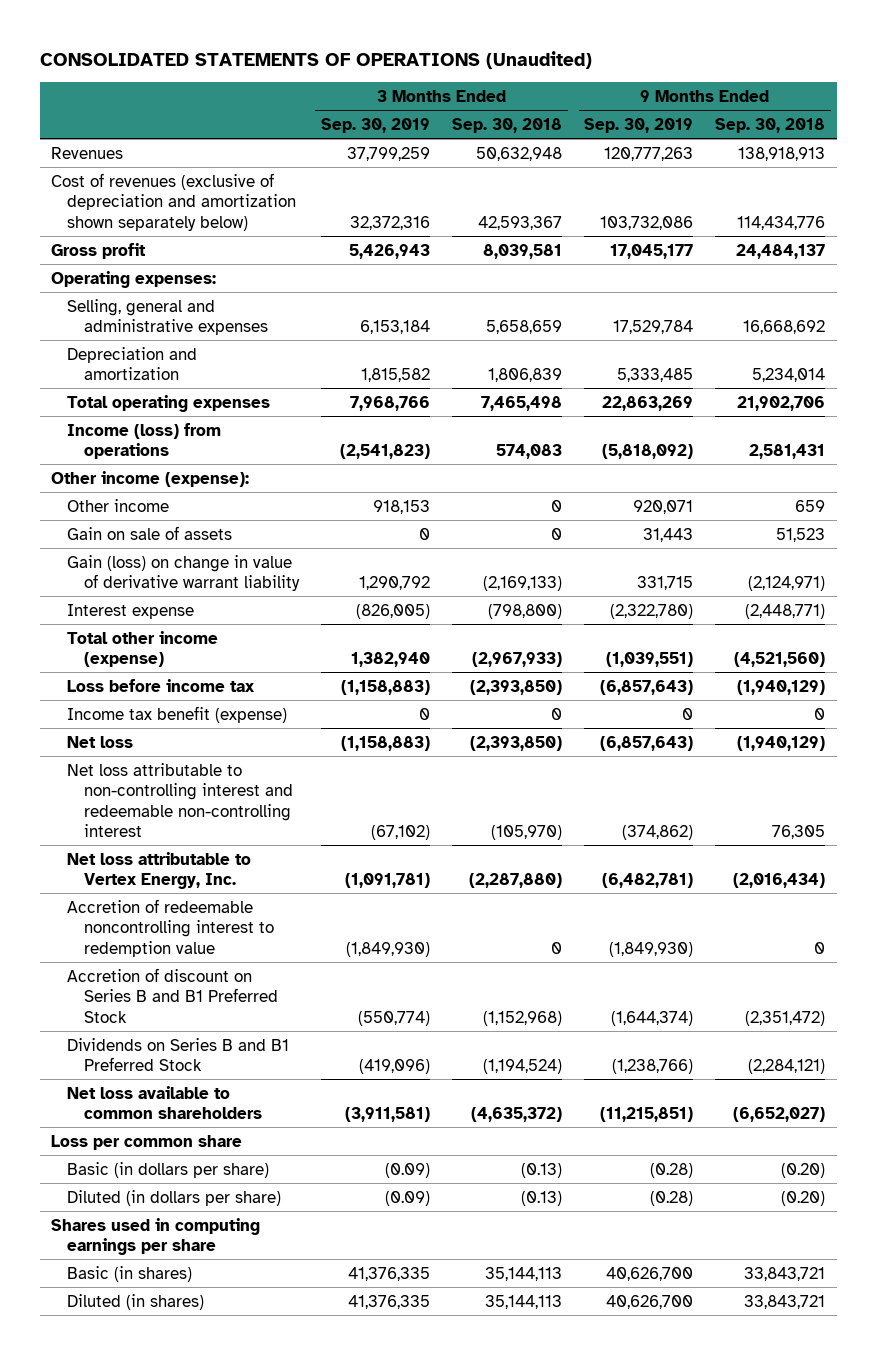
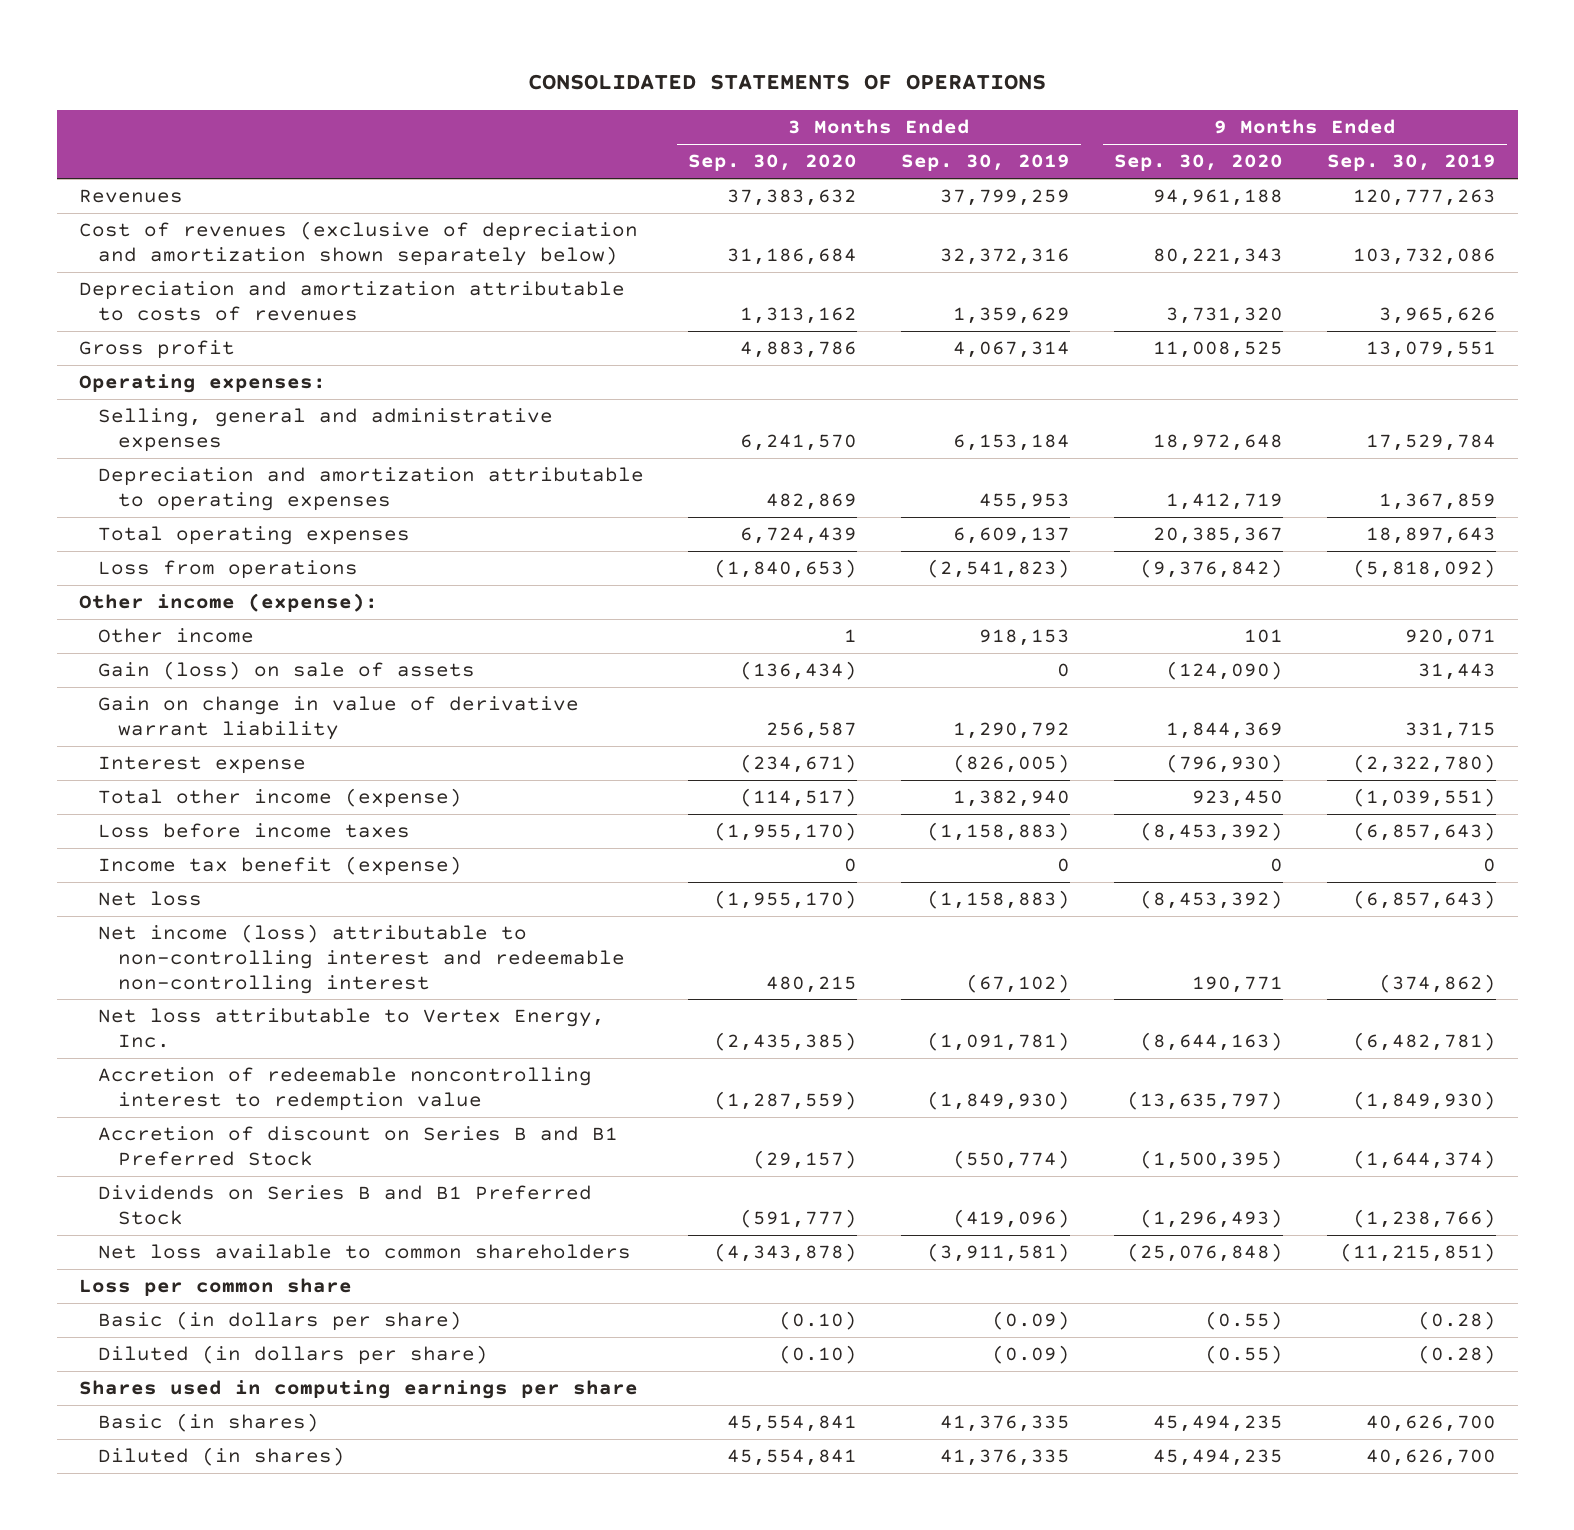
[39,50,592,69] CONSOLIDATED STATEMENTS OF OPERATIONS (Unaudited) -> [528,74,1047,91] CONSOLIDATED STATEMENTS OF OPERATIONS
[452,118,563,134] Sep. 30, 2018 -> none
[715,118,826,134] Sep. 30, 2018 -> none
none -> [688,154,858,172] Sep. 30, 2020
none -> [1113,154,1283,172] Sep. 30, 2020
none -> [78,281,625,321] Depreciation and amortization attributable to costs of revenues
[348,243,430,259] 5,426,943 -> [953,341,1071,359] 4,067,314
[610,243,694,259] 17,045,177 -> [1365,341,1496,359] 13,079,551
[67,346,198,381] Depreciation and amortization -> [98,467,645,511] Depreciation and amortization attributable to operating expenses
[360,368,430,383] 1,815,582 -> [979,492,1071,510] 455,953
[617,368,694,383] 5,333,485 -> [1378,492,1496,510] 1,367,859
[349,395,430,411] 7,968,766 -> [953,527,1071,545] 6,609,137
[602,395,694,411] 22,863,269 -> [1365,527,1496,545] 18,897,643
[67,422,222,460] Income (loss) from operations -> [98,560,359,580] Loss from operations
[67,525,233,540] Gain on sale of assets -> [98,661,476,681] Gain (loss) on sale of assets
[67,554,300,592] Gain (loss) on change in value of derivative warrant liability -> [98,696,580,740] Gain on change in value of derivative warrant liability
[67,678,256,692] Loss before income tax -> [98,823,411,839] Loss before income taxes
[67,762,293,838] Net loss attributable to non-controlling interest and redeemable non-controlling interest -> [98,924,626,994] Net income (loss) attributable to non-controlling interest and redeemable non-controlling interest

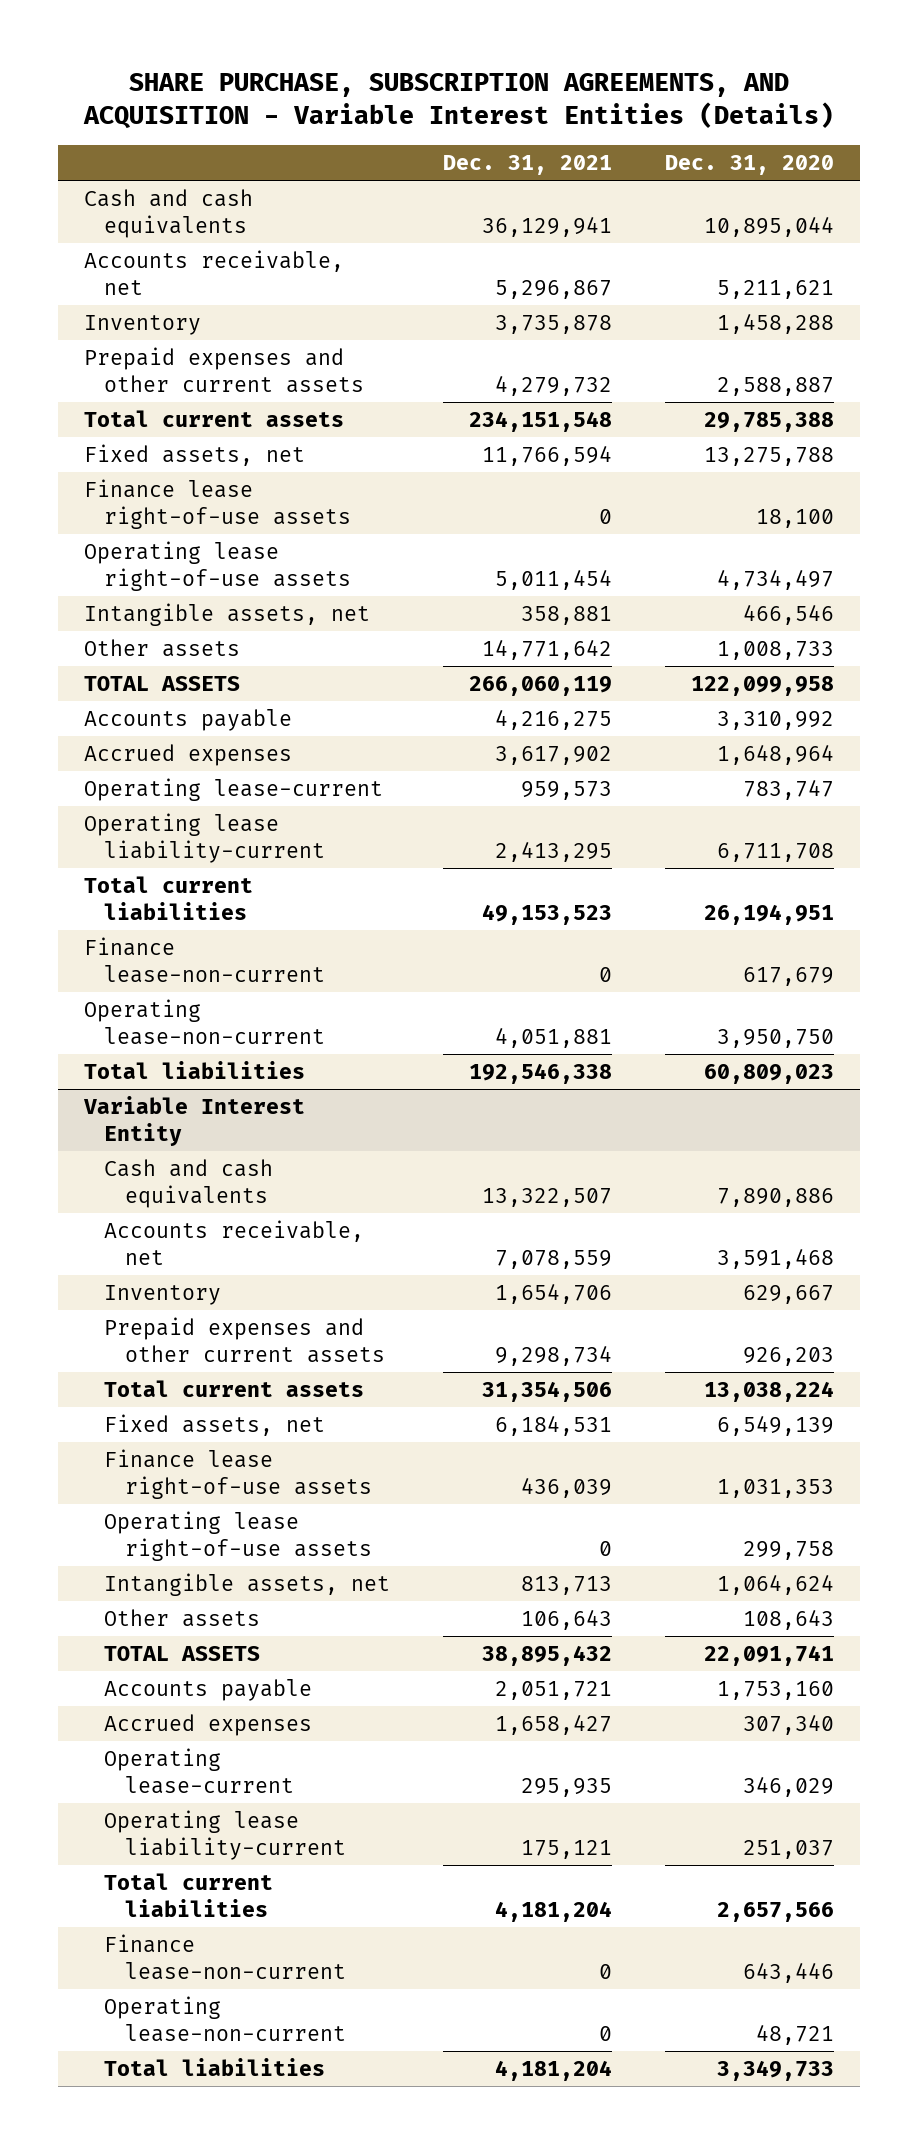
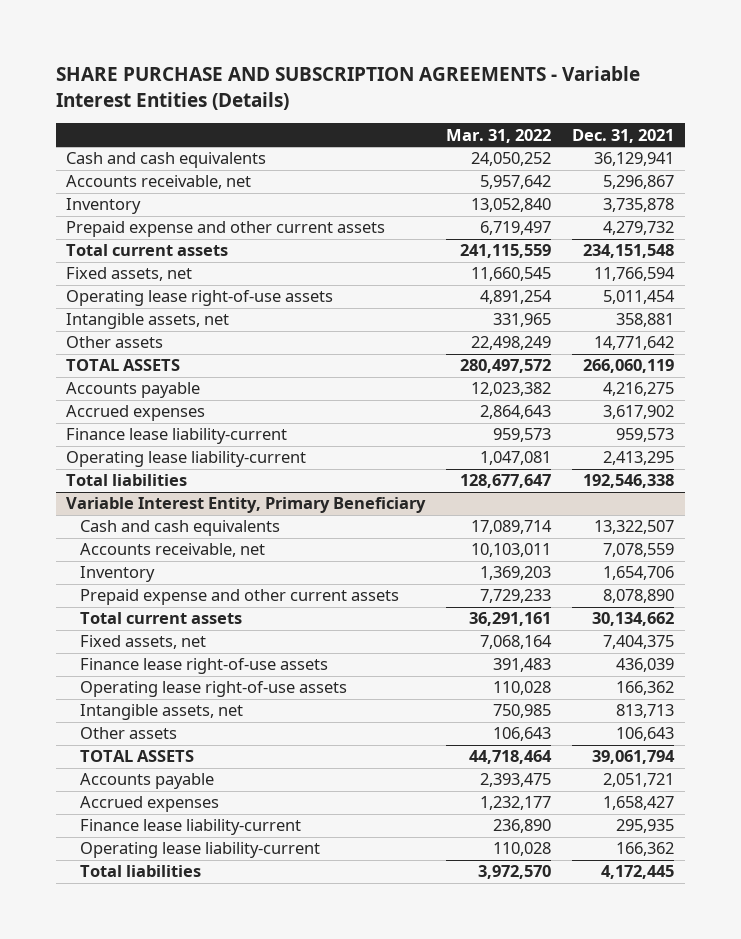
[82,72,834,129] SHARE PURCHASE, SUBSCRIPTION AGREEMENTS, AND ACQUISITION - Variable Interest Entities (Details) -> [56,66,641,110] SHARE PURCHASE AND SUBSCRIPTION AGREEMENTS - Variable Interest Entities (Details)
[664,154,834,175] Dec. 31, 2020 -> none
none -> [446,128,552,143] Mar. 31, 2022
[84,346,365,393] Prepaid expenses and other current assets -> [66,221,386,238] Prepaid expense and other current assets
[84,478,352,529] Finance lease right-of-use assets -> none
[84,777,384,801] Operating lease-current -> [66,428,288,445] Finance lease liability-current
[84,875,254,920] Total current liabilities -> none
[84,936,326,983] Finance lease-non-current -> none
[84,998,326,1045] Operating lease-non-current -> none
[83,1095,306,1146] Variable Interest Entity -> [66,497,427,514] Variable Interest Entity, Primary Beneficiary
[104,1316,385,1363] Prepaid expenses and other current assets -> [79,589,399,606] Prepaid expense and other current assets
[495,1344,613,1366] 9,298,734 -> [603,589,675,604] 8,078,890
[482,1380,613,1402] 31,354,506 -> [592,612,675,627] 30,134,662
[495,1414,613,1436] 6,184,531 -> [603,635,675,650] 7,404,375
[599,1540,613,1556] 0 -> [616,681,675,696] 166,362
[482,1644,613,1666] 38,895,432 -> [592,750,676,765] 39,061,794
[104,1872,274,1917] Total current liabilities -> none
[104,1933,346,1980] Finance lease-non-current -> none
[104,1995,346,2042] Operating lease-non-current -> none
[104,1747,294,1794] Operating lease-current -> [79,819,301,836] Finance lease liability-current
[521,1839,613,1859] 175,121 -> [616,842,675,857] 166,362
[495,2059,613,2081] 4,181,204 -> [601,865,675,880] 4,172,445

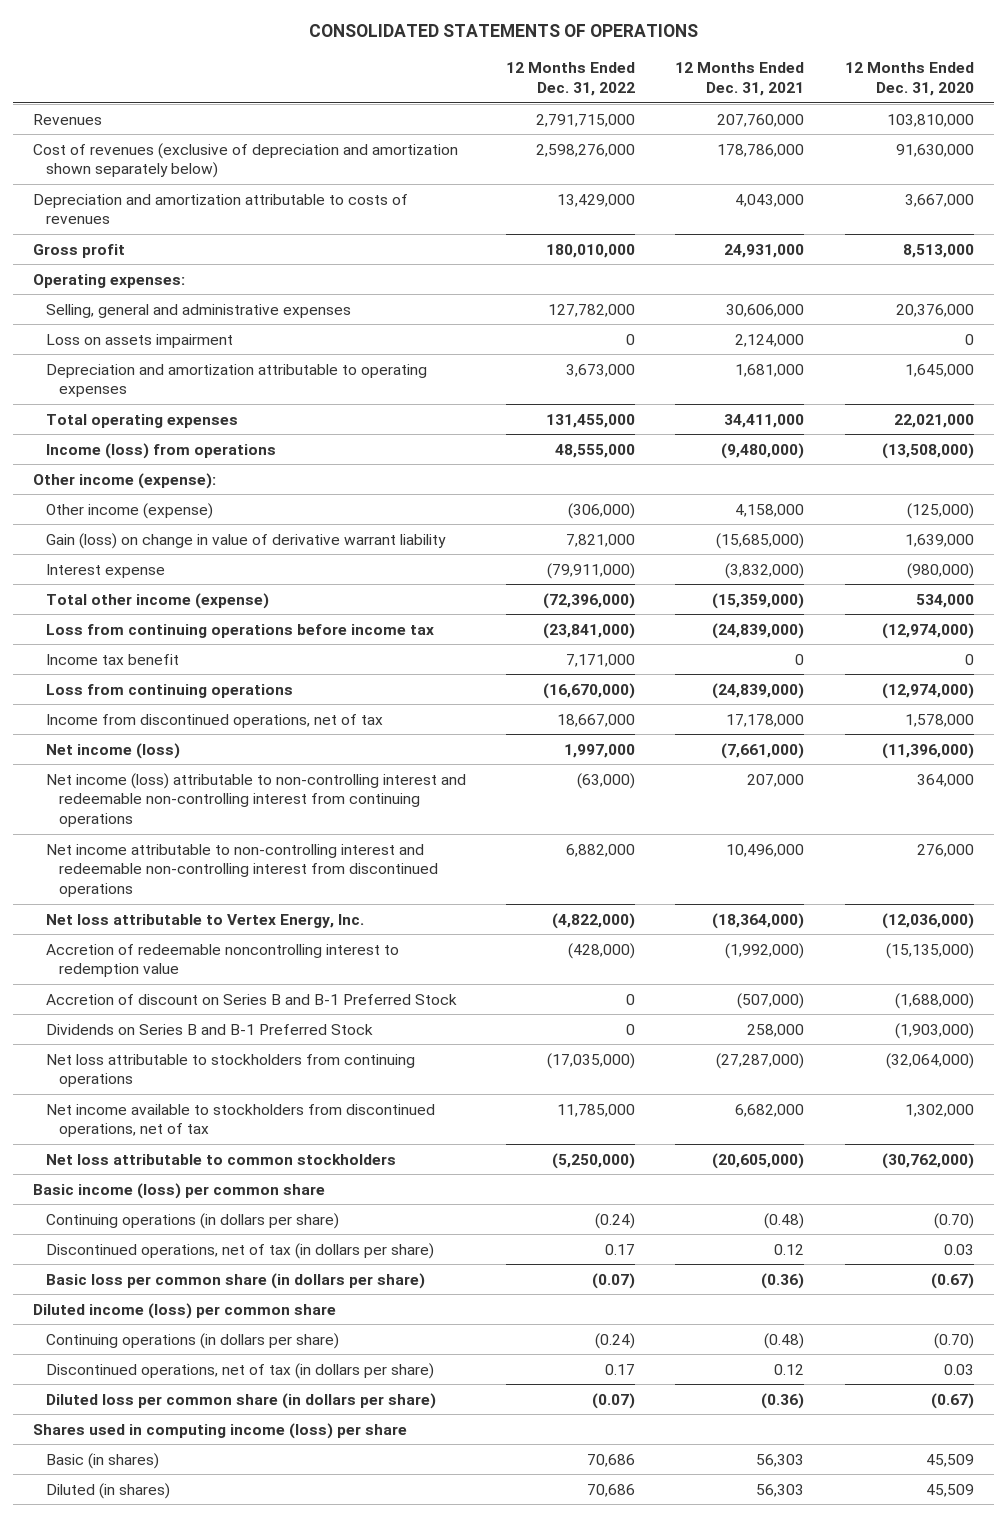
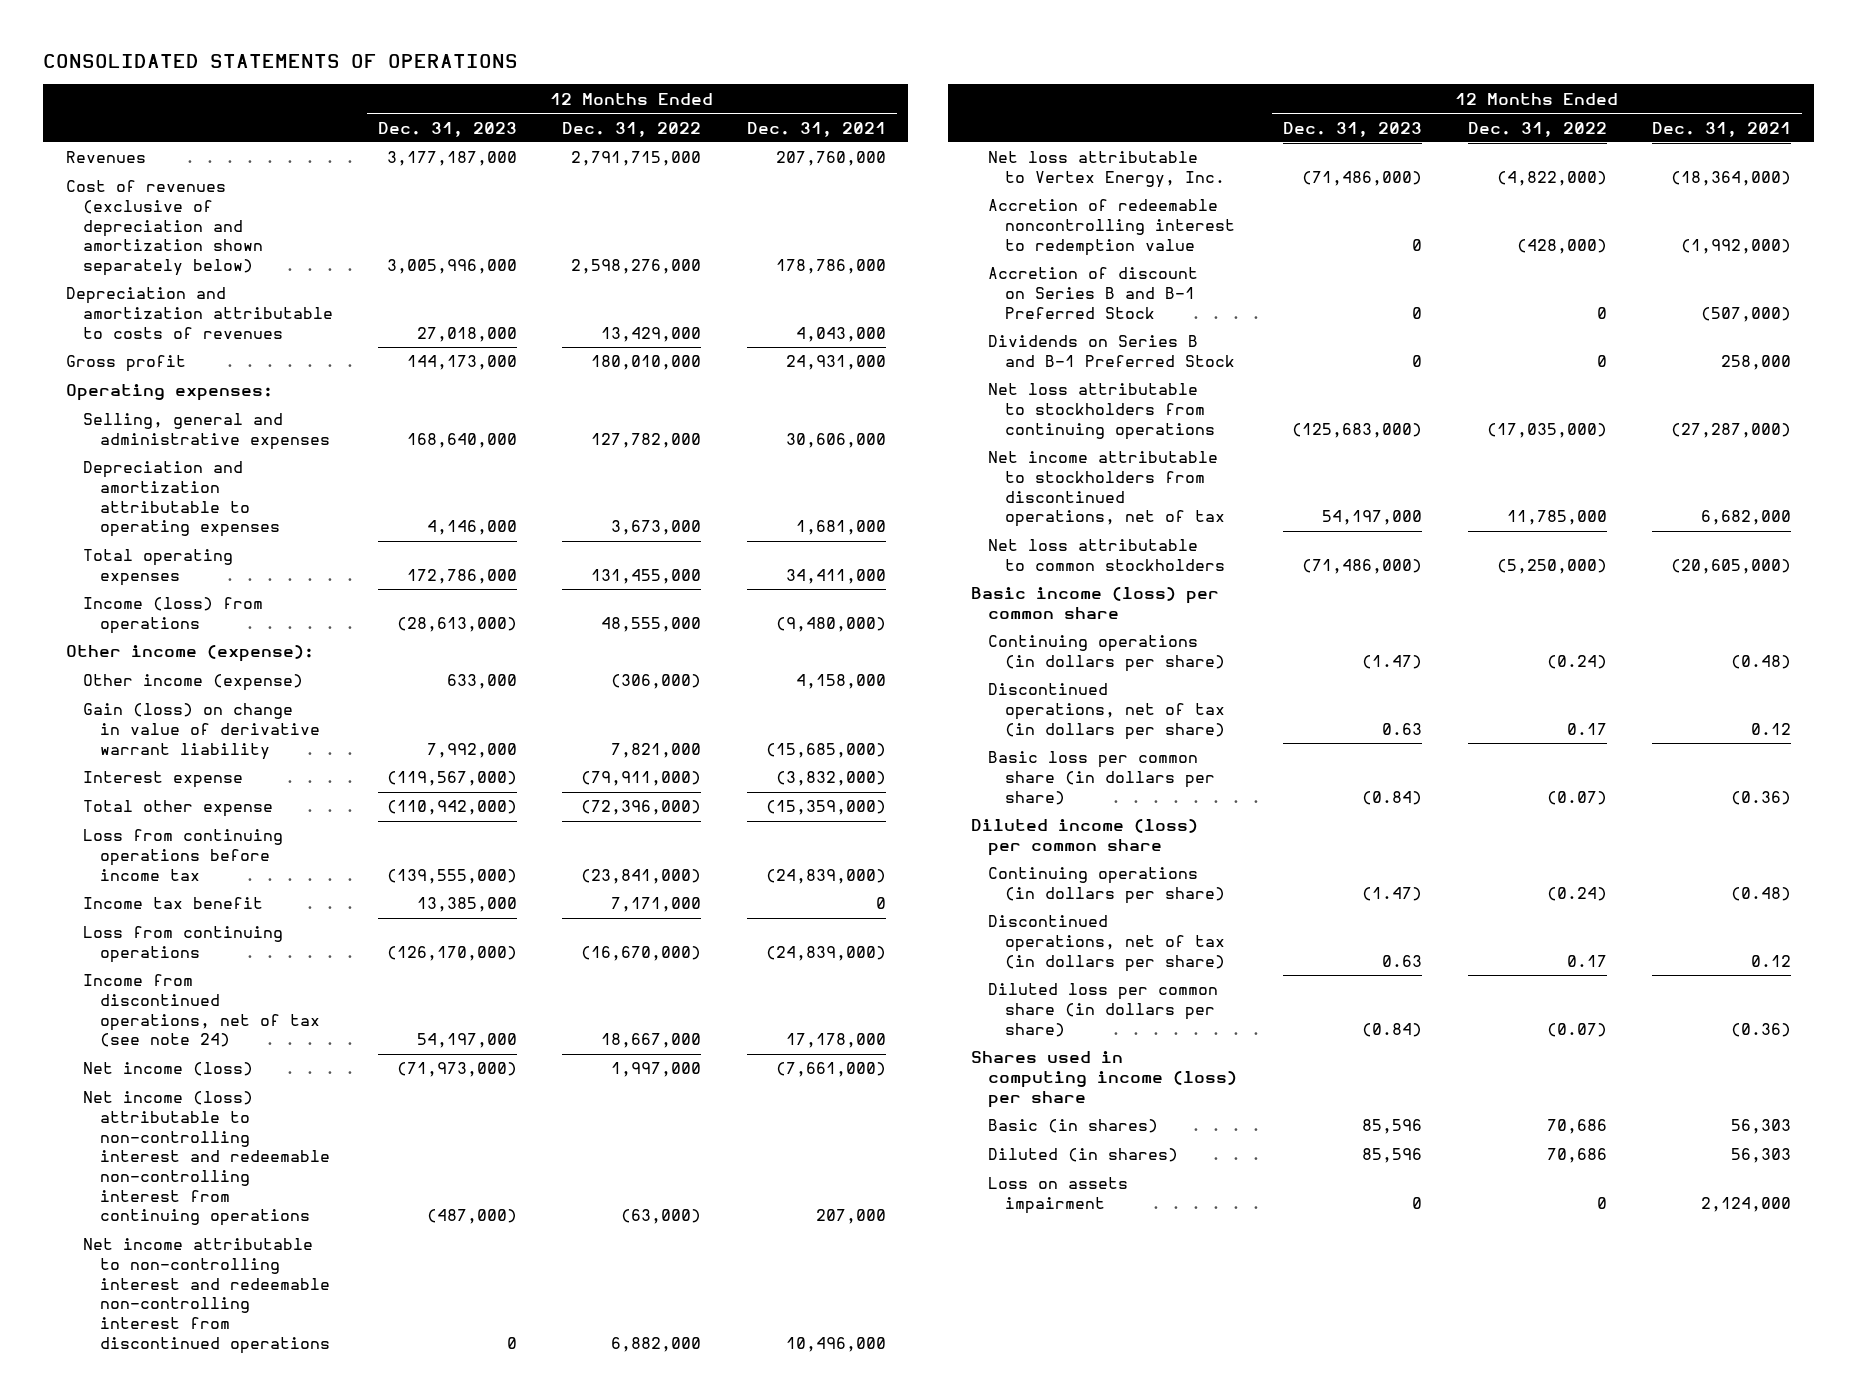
[844,62,974,96] 12 Months Ended Dec. 31, 2020 -> none
none -> [378,121,518,137] Dec. 31, 2023
[46,592,270,609] Total other income (expense) -> [82,800,273,818] Total other expense
[46,713,384,728] Income from discontinued operations, net of tax -> [82,974,320,1048] Income from discontinued operations, net of tax (see note 24)
[46,1103,436,1138] Net income available to stockholders from discontinued operations, net of tax -> [987,451,1225,528] Net income attributable to stockholders from discontinued operations, net of tax
[46,333,234,348] Loss on assets impairment -> [987,1177,1128,1215] Loss on assets impairment

